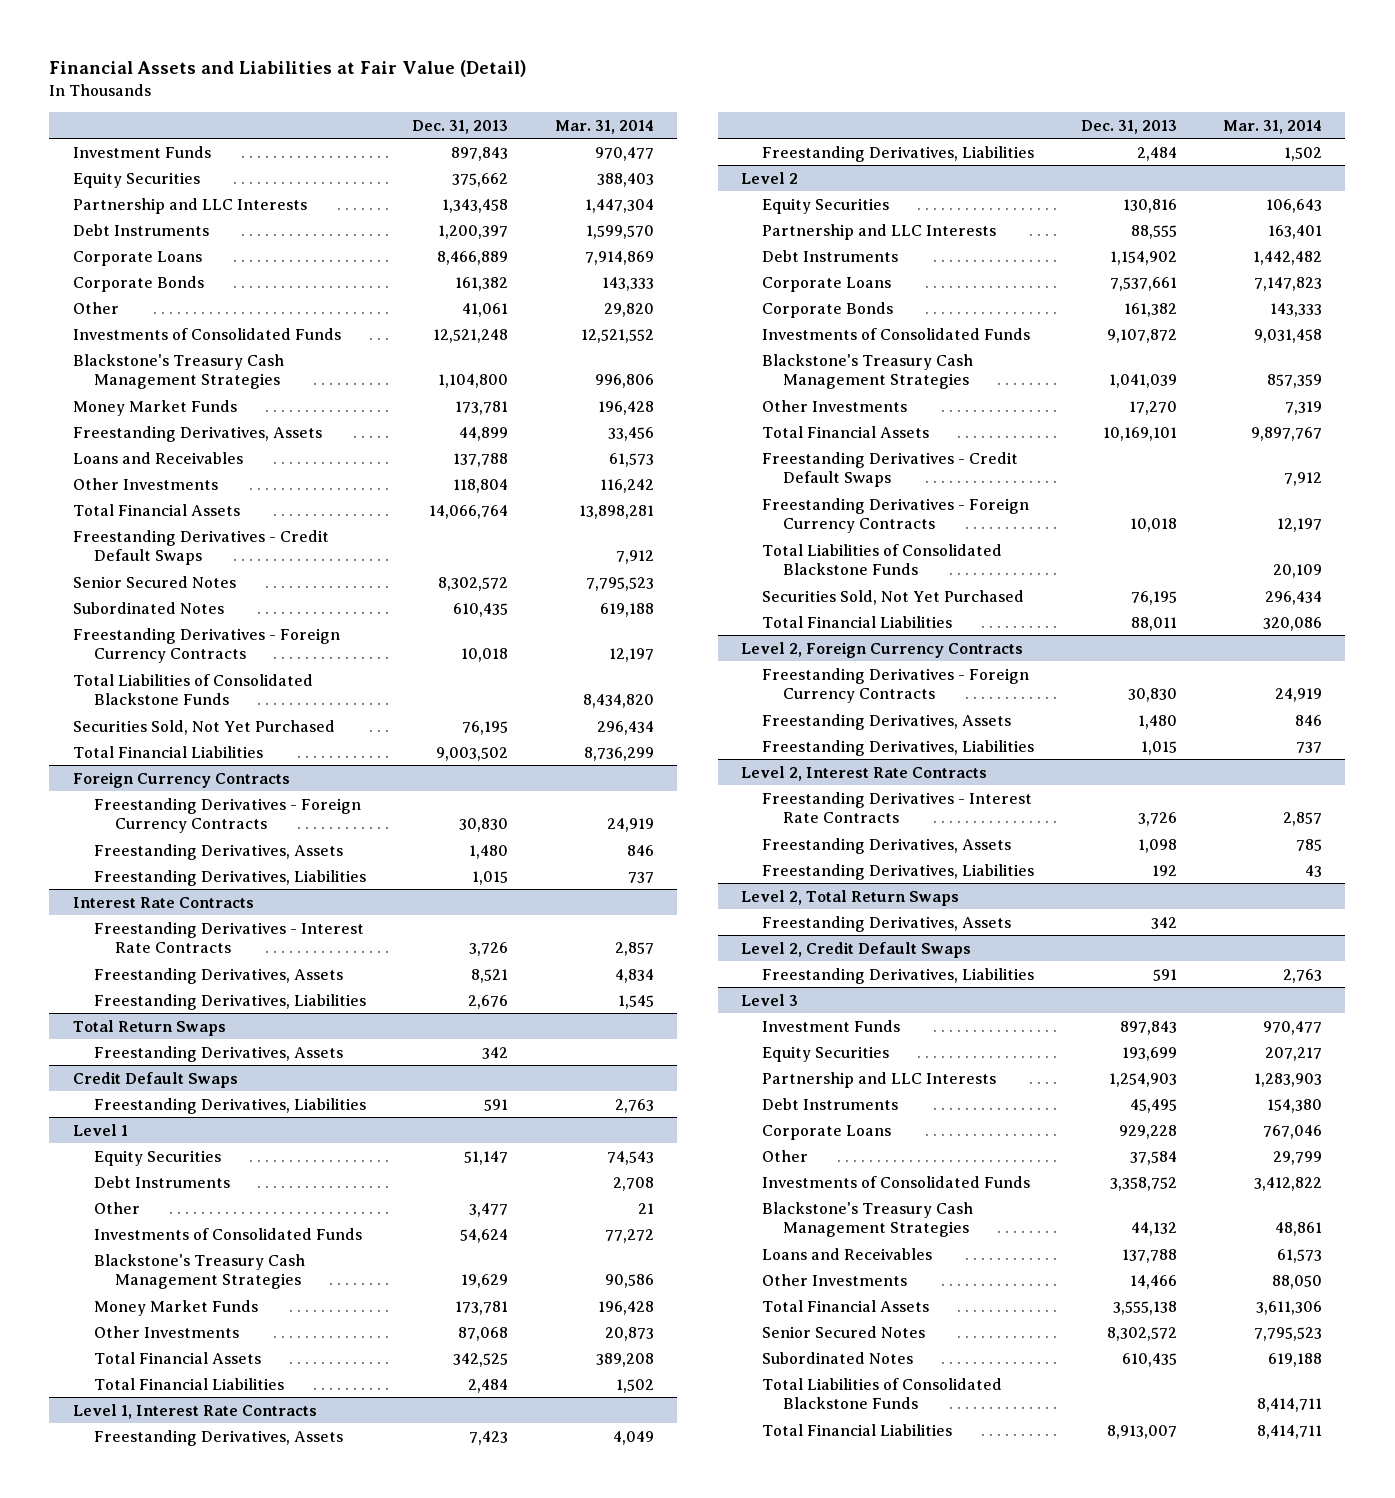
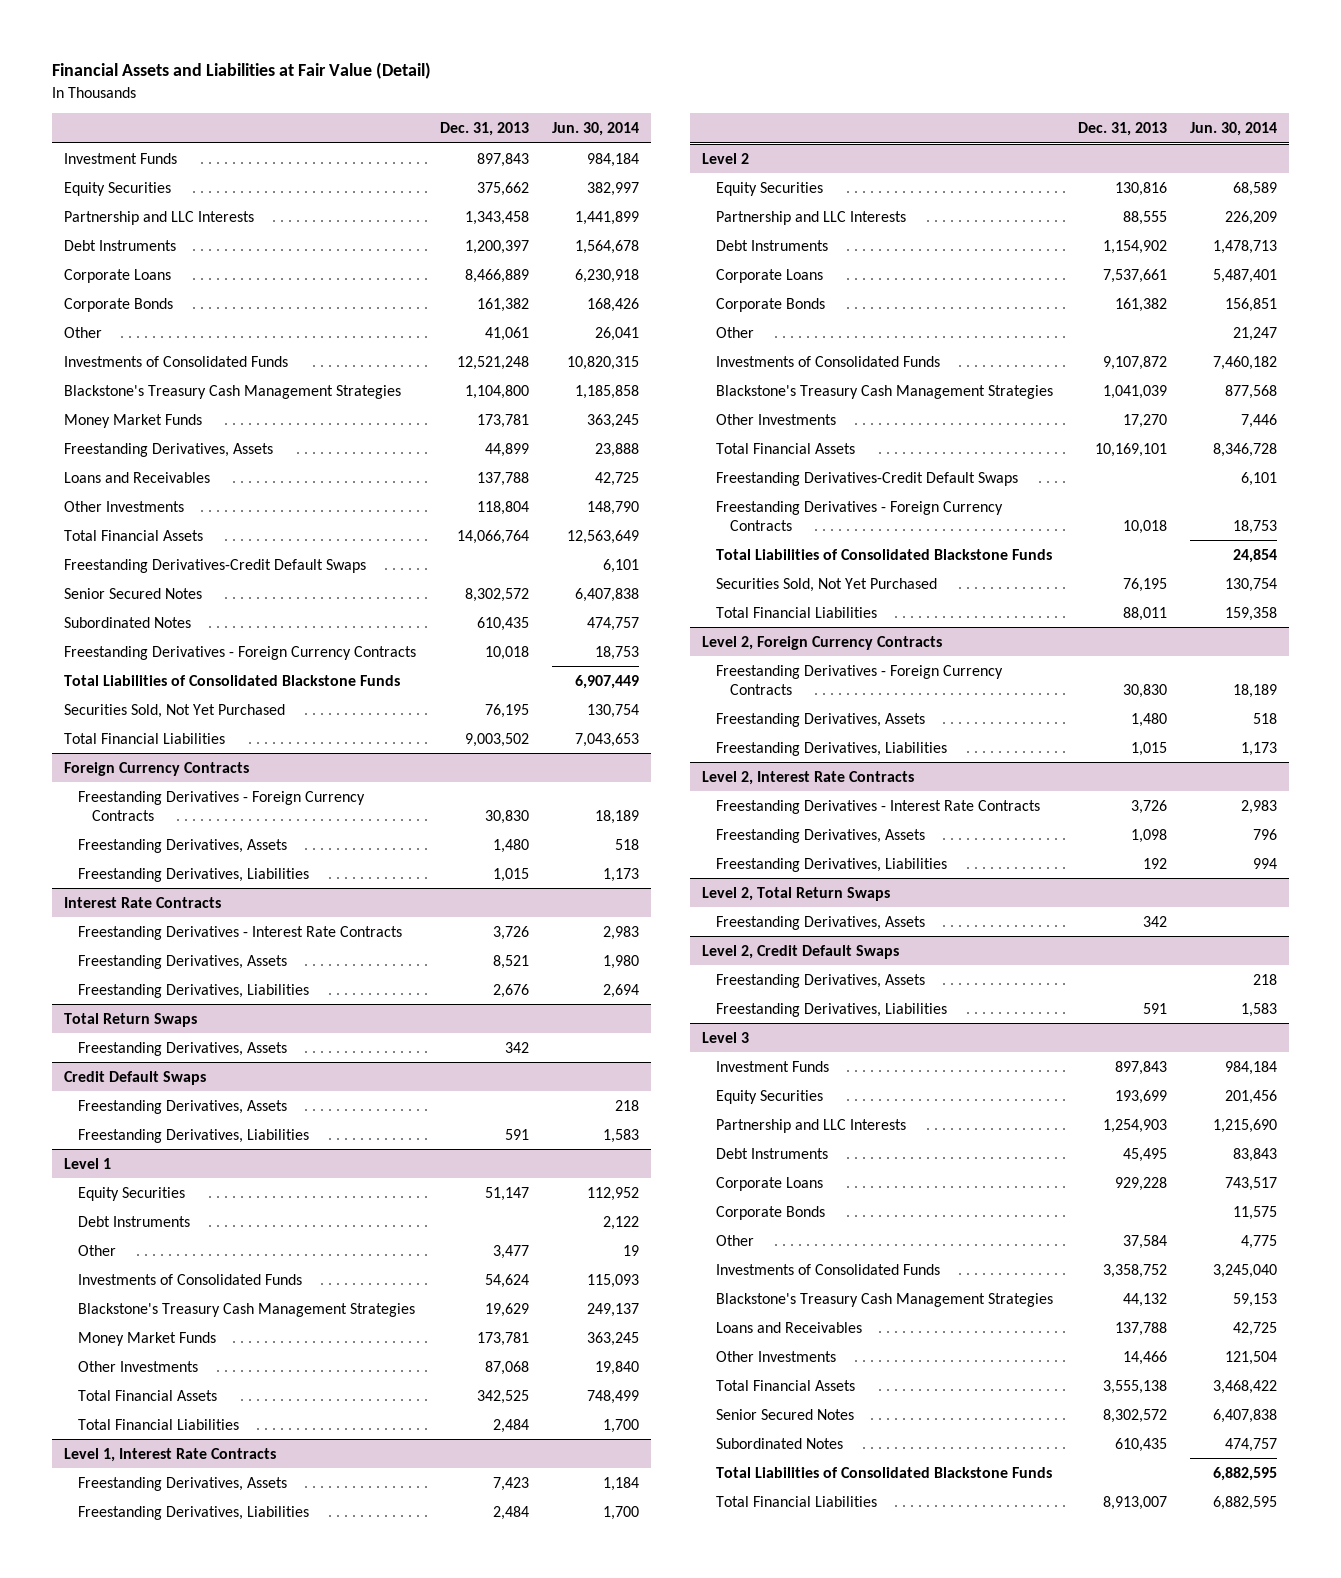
[554,119,654,134] Mar. 31, 2014 -> none
none -> [552,121,640,136] Jun. 30, 2014
[72,529,329,566] Freestanding Derivatives - Credit Default Swaps -> [63,558,366,573] Freestanding Derivatives-Credit Default Swaps
none -> [77,1099,287,1114] Freestanding Derivatives, Assets
none -> [716,326,755,338] Other
[761,451,1018,488] Freestanding Derivatives - Credit Default Swaps -> [716,471,1019,486] Freestanding Derivatives-Credit Default Swaps
none -> [716,973,926,988] Freestanding Derivatives, Assets
none -> [716,1205,826,1220] Corporate Bonds

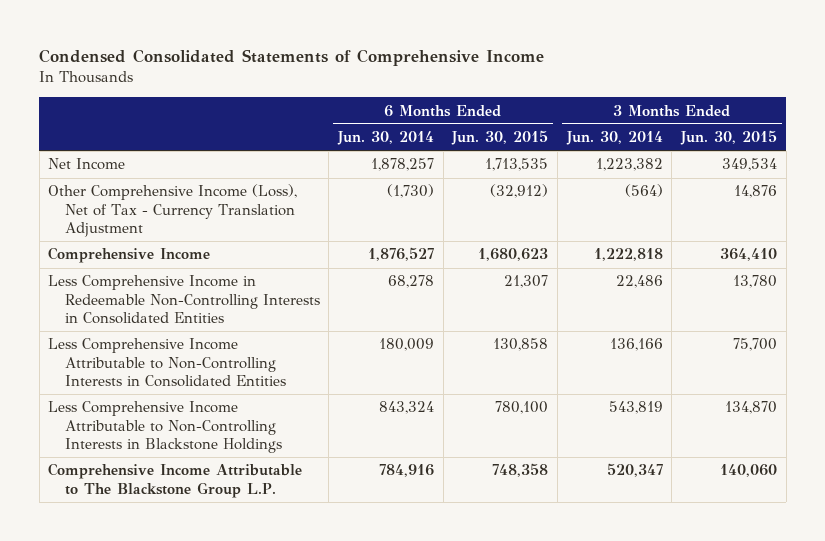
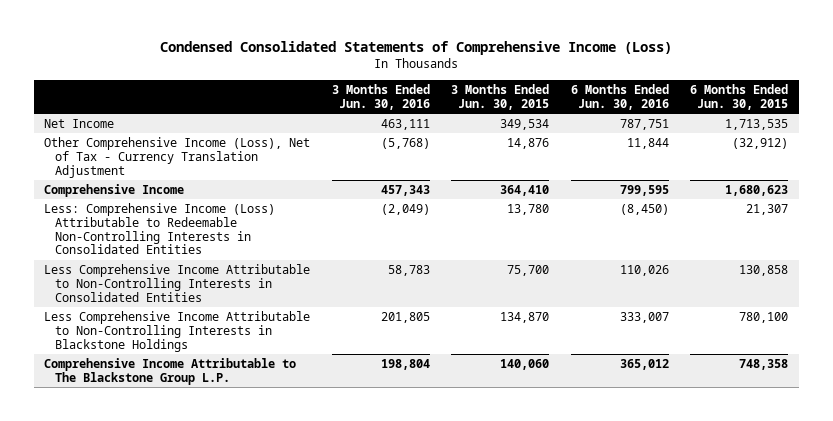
[39,49,545,67] Condensed Consolidated Statements of Comprehensive Income -> [160,41,673,56] Condensed Consolidated Statements of Comprehensive Income (Loss)
[336,131,434,146] Jun. 30, 2014 -> none
[565,131,663,146] Jun. 30, 2014 -> none
none -> [331,84,430,111] 3 Months Ended Jun. 30, 2016
none -> [570,84,669,111] 6 Months Ended Jun. 30, 2016
[48,275,320,324] Less Comprehensive Income in Redeemable Non-Controlling Interests in Consolidated Entities -> [44,202,276,255] Less: Comprehensive Income (Loss) Attributable to Redeemable Non-Controlling Interests in Consolidated Entities

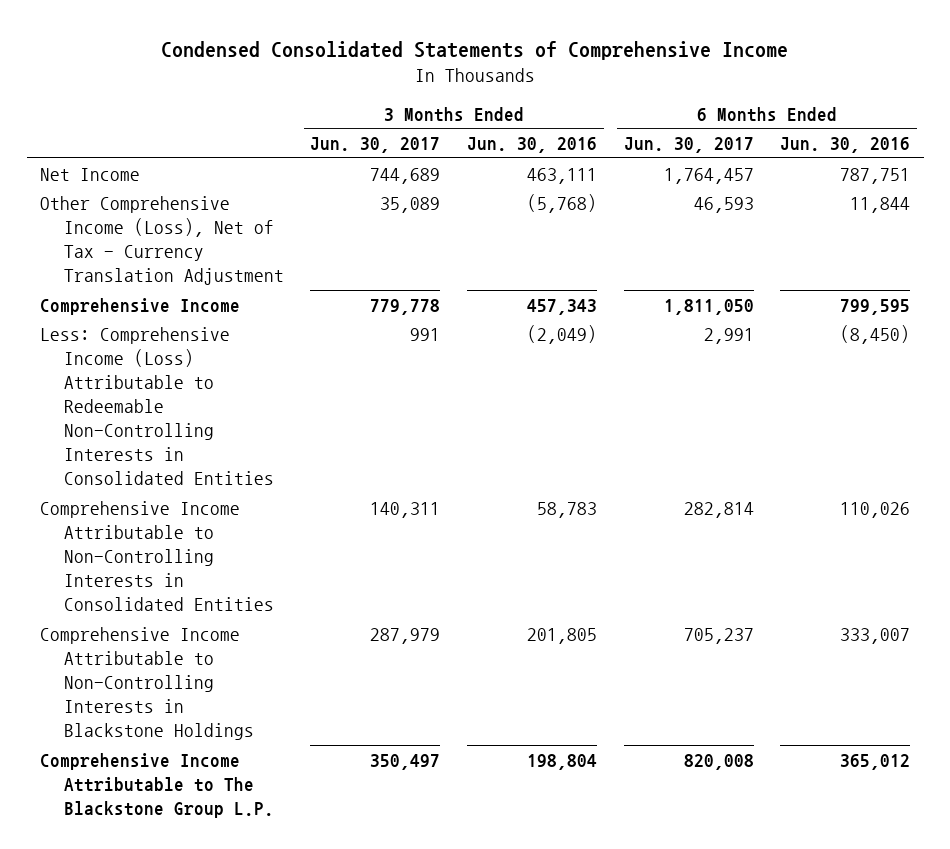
[160,41,673,56] Condensed Consolidated Statements of Comprehensive Income (Loss) -> [161,40,789,60] Condensed Consolidated Statements of Comprehensive Income
[451,84,550,111] 3 Months Ended Jun. 30, 2015 -> none
[690,84,789,111] 6 Months Ended Jun. 30, 2015 -> none
none -> [310,137,441,154] Jun. 30, 2017
none -> [623,137,754,154] Jun. 30, 2017
[44,263,311,302] Less Comprehensive Income Attributable to Non-Controlling Interests in Consolidated Entities -> [40,500,274,612] Comprehensive Income Attributable to Non-Controlling Interests in Consolidated Entities
[44,310,311,352] Less Comprehensive Income Attributable to Non-Controlling Interests in Blackstone Holdings -> [40,626,254,741] Comprehensive Income Attributable to Non-Controlling Interests in Blackstone Holdings

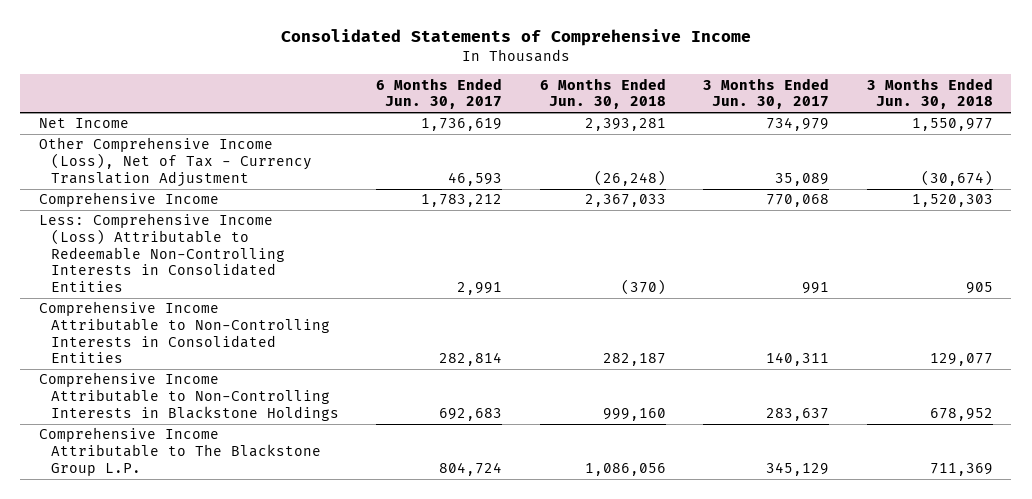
[161,40,789,60] Condensed Consolidated Statements of Comprehensive Income -> [280,28,751,46] Consolidated Statements of Comprehensive Income
[467,137,598,154] Jun. 30, 2016 -> none
[780,137,911,154] Jun. 30, 2016 -> none
none -> [539,77,666,110] 6 Months Ended Jun. 30, 2018
none -> [866,77,993,110] 3 Months Ended Jun. 30, 2018
[370,167,441,184] 744,689 -> [766,117,830,132] 734,979
[663,167,754,184] 1,764,457 -> [421,118,503,132] 1,736,619
[370,298,441,315] 779,778 -> [766,194,830,208] 770,068
[663,298,754,315] 1,811,050 -> [421,194,503,208] 1,783,212
[370,627,441,644] 287,979 -> [766,407,830,421] 283,637
[683,627,754,644] 705,237 -> [439,407,503,421] 692,683
[370,753,441,770] 350,497 -> [766,461,830,476] 345,129
[683,753,754,770] 820,008 -> [439,461,503,476] 804,724

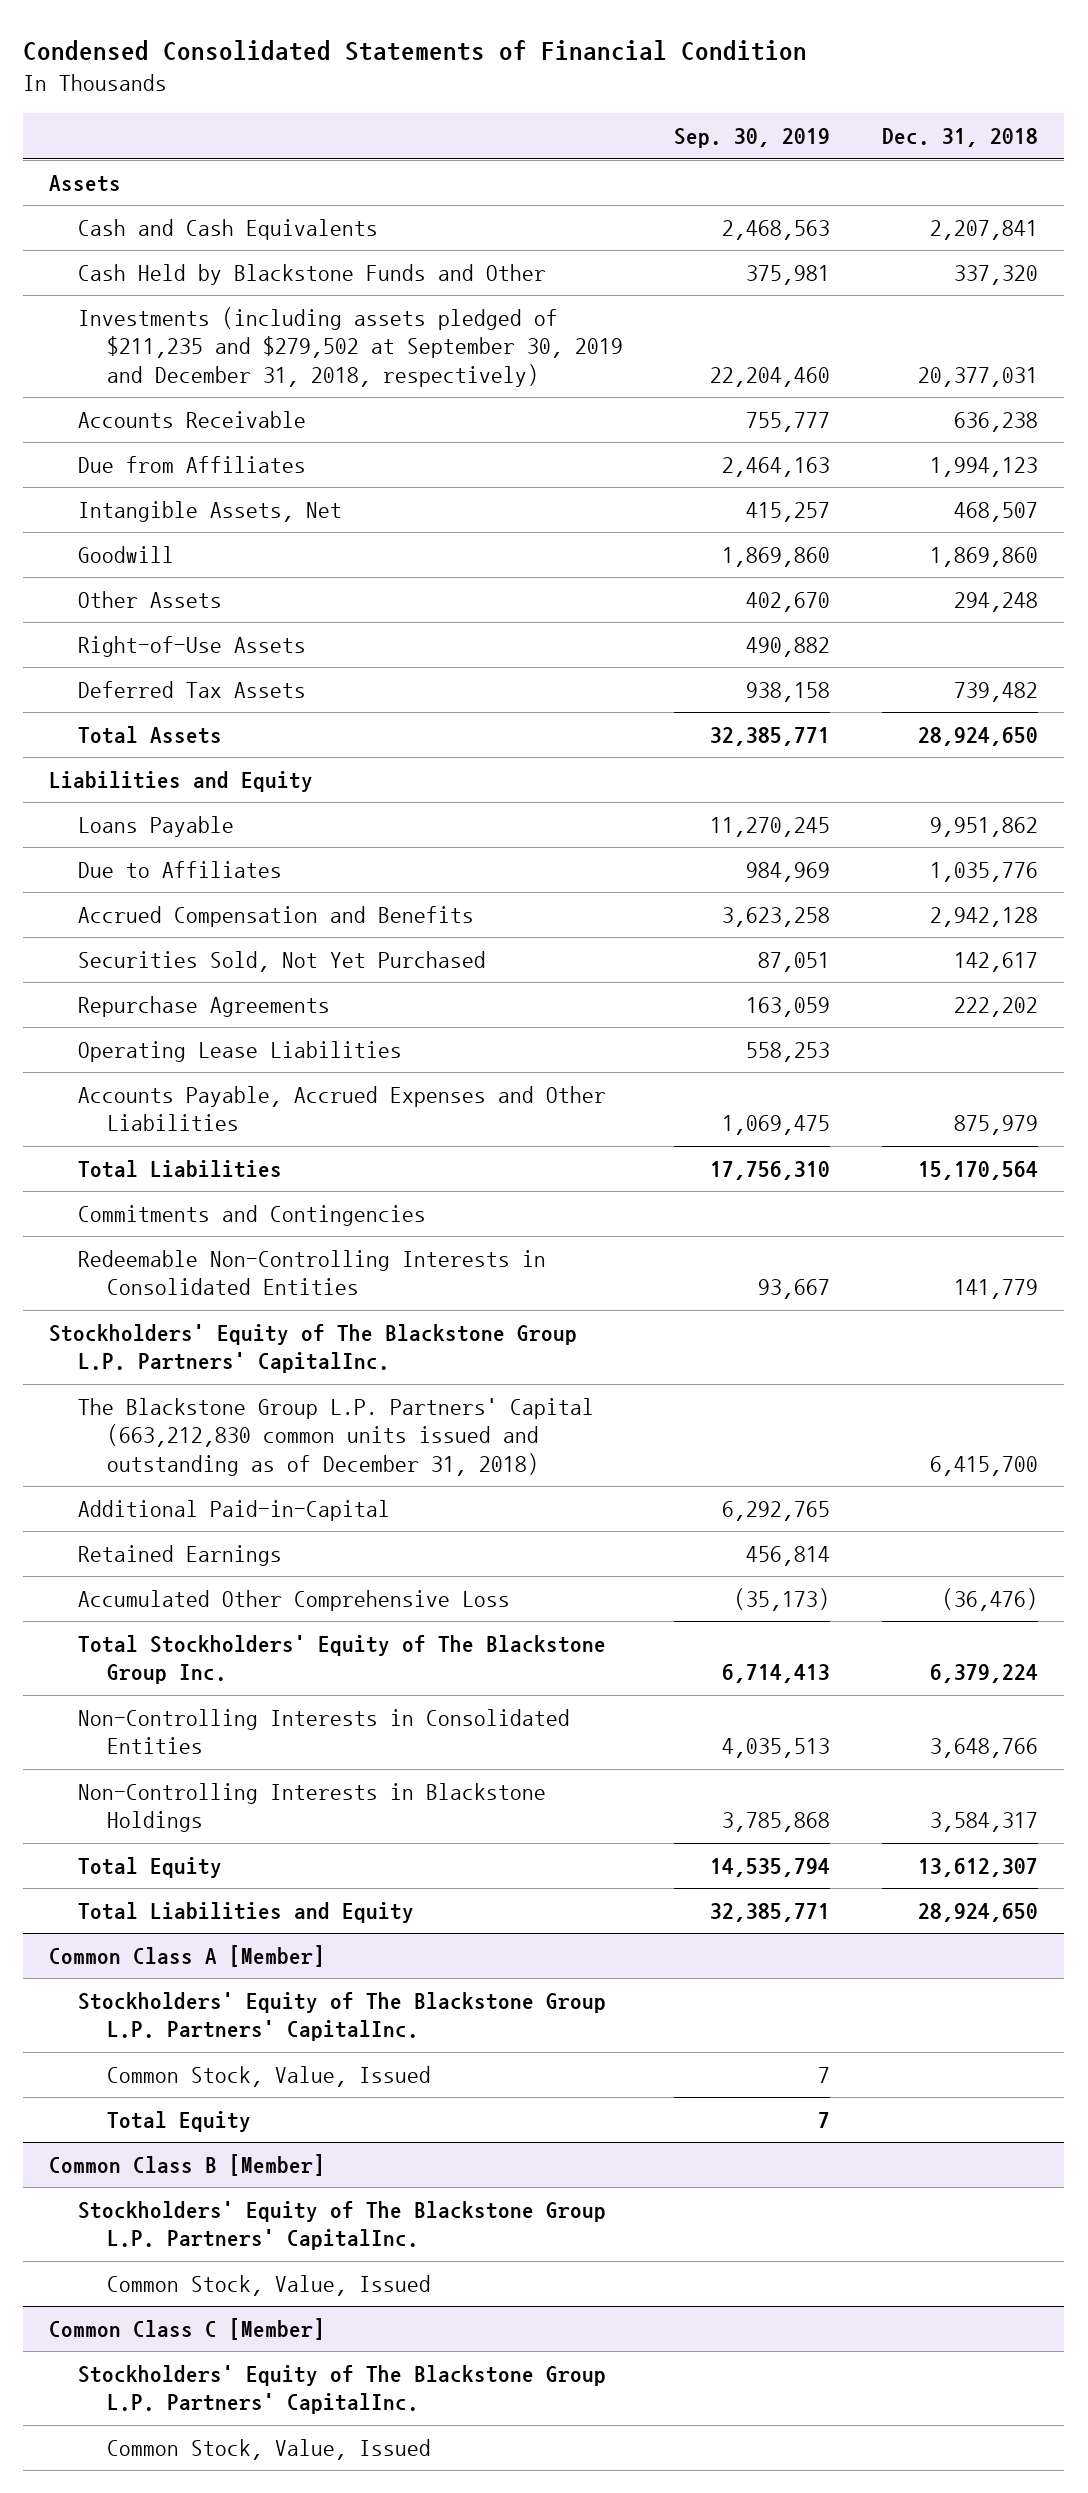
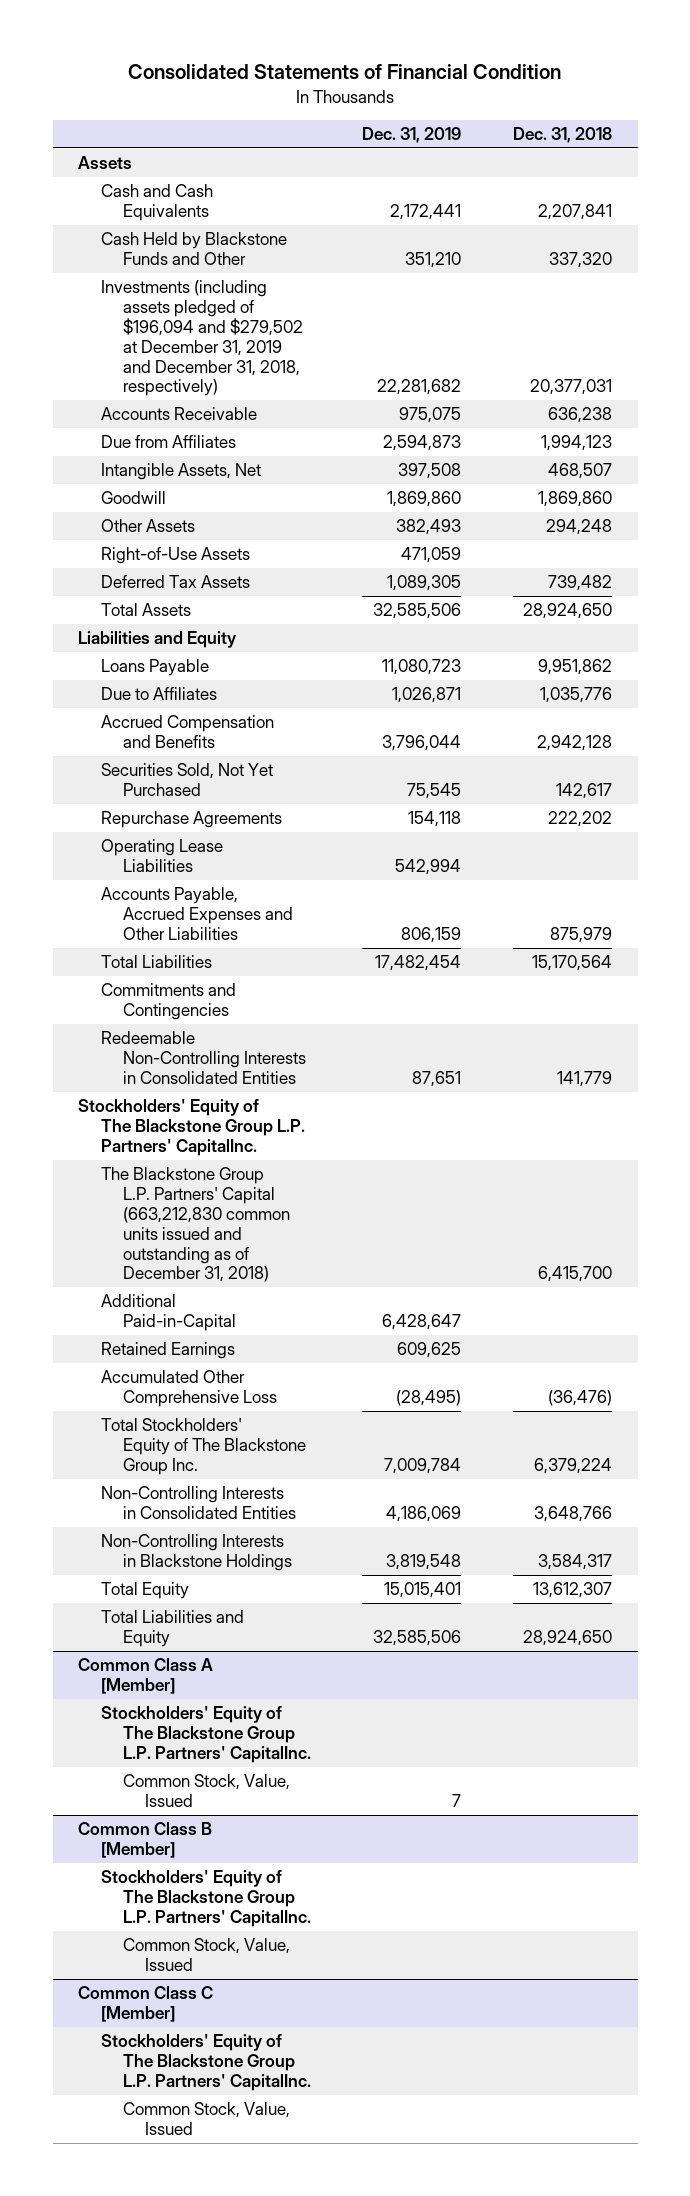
[23,40,808,62] Condensed Consolidated Statements of Financial Condition -> [128,64,562,80] Consolidated Statements of Financial Condition
[674,128,831,149] Sep. 30, 2019 -> none
none -> [362,127,462,144] Dec. 31, 2019
[77,306,623,387] Investments (including assets pledged of $211,235 and $279,502 at September 30, 2019 and December 31, 2018, respectively) -> [100,280,303,397] Investments (including assets pledged of $196,094 and $279,502 at December 31, 2019 and December 31, 2018, respectively)
[106,2110,251,2132] Total Equity -> none

